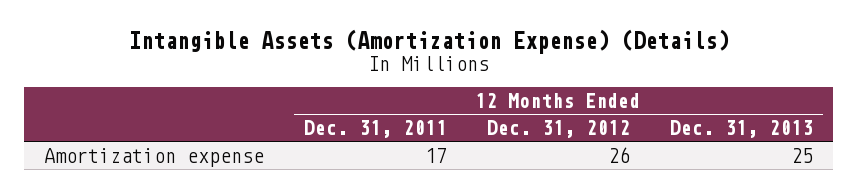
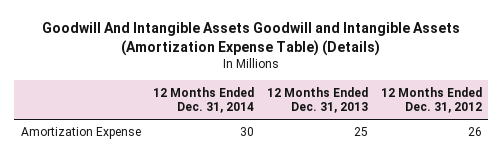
[128,29,729,55] Intangible Assets (Amortization Expense) (Details) -> [42,22,461,56] Goodwill And Intangible Assets Goodwill and Intangible Assets (Amortization Expense Table) (Details)
[304,120,448,139] Dec. 31, 2011 -> none
none -> [153,86,255,114] 12 Months Ended Dec. 31, 2014
[44,147,265,167] Amortization expense -> [20,127,141,140] Amortization Expense

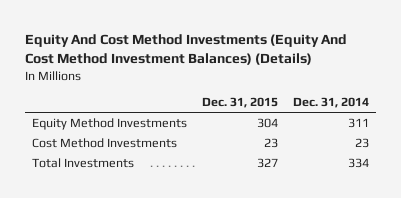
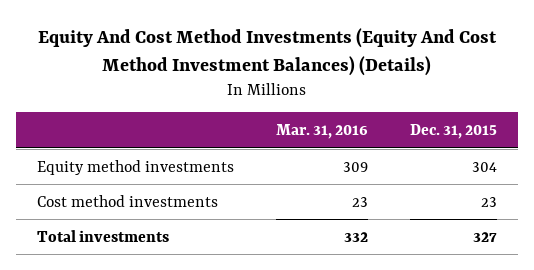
[292,97,369,109] Dec. 31, 2014 -> none
none -> [275,124,368,140] Mar. 31, 2016
[32,117,188,130] Equity Method Investments -> [36,159,234,175] Equity method investments
[32,137,178,148] Cost Method Investments -> [36,194,218,207] Cost method investments
[32,157,135,168] Total Investments -> [36,229,169,242] Total investments

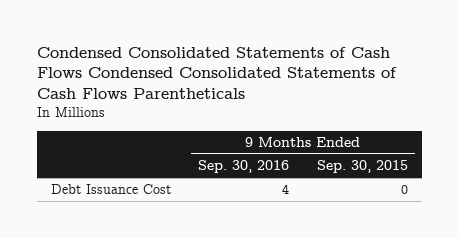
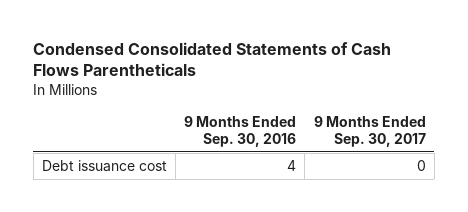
[36,46,397,100] Condensed Consolidated Statements of Cash Flows Condensed Consolidated Statements of Cash Flows Parentheticals -> [33,41,392,77] Condensed Consolidated Statements of Cash Flows Parentheticals
[317,160,409,174] Sep. 30, 2015 -> none
none -> [313,116,426,147] 9 Months Ended Sep. 30, 2017
[50,184,171,195] Debt Issuance Cost -> [41,160,167,173] Debt issuance cost

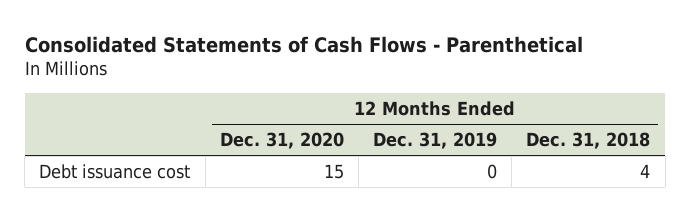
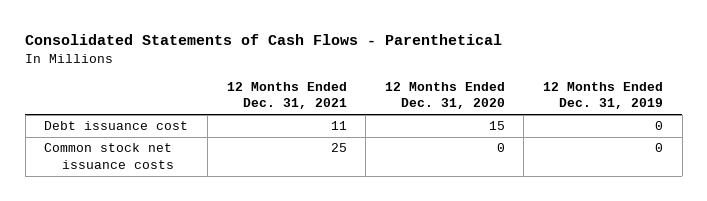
[526,132,651,150] Dec. 31, 2018 -> none
none -> [226,82,347,110] 12 Months Ended Dec. 31, 2021
none -> [44,143,174,169] Common stock net issuance costs

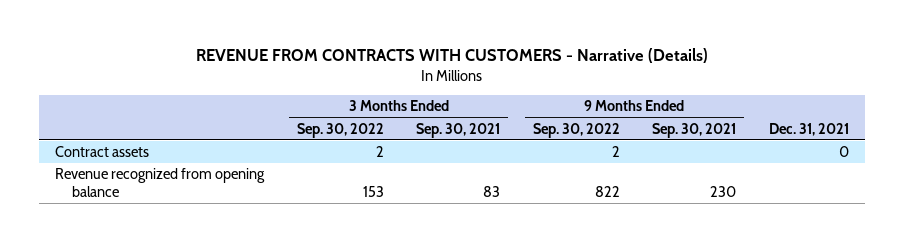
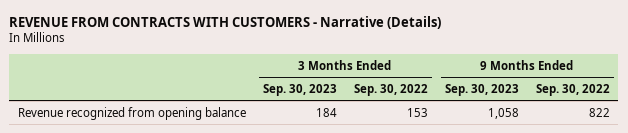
[416,122,501,138] Sep. 30, 2021 -> none
[652,122,737,138] Sep. 30, 2021 -> none
[768,122,849,136] Dec. 31, 2021 -> none
none -> [262,83,337,96] Sep. 30, 2023
none -> [444,83,519,96] Sep. 30, 2023
[55,146,150,158] Contract assets -> none

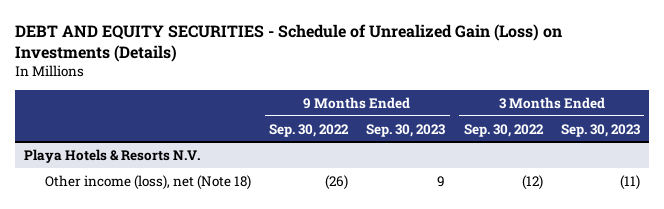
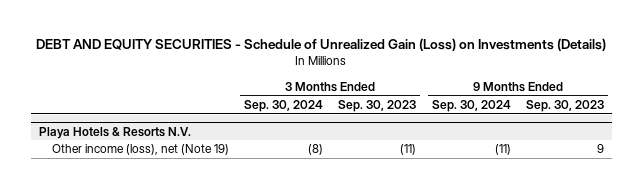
[269,123,350,137] Sep. 30, 2022 -> none
[463,123,544,137] Sep. 30, 2022 -> none
none -> [243,99,323,112] Sep. 30, 2024
none -> [431,99,511,112] Sep. 30, 2024
[45,174,252,190] Other income (loss), net (Note 18) -> [51,144,229,156] Other income (loss), net (Note 19)

